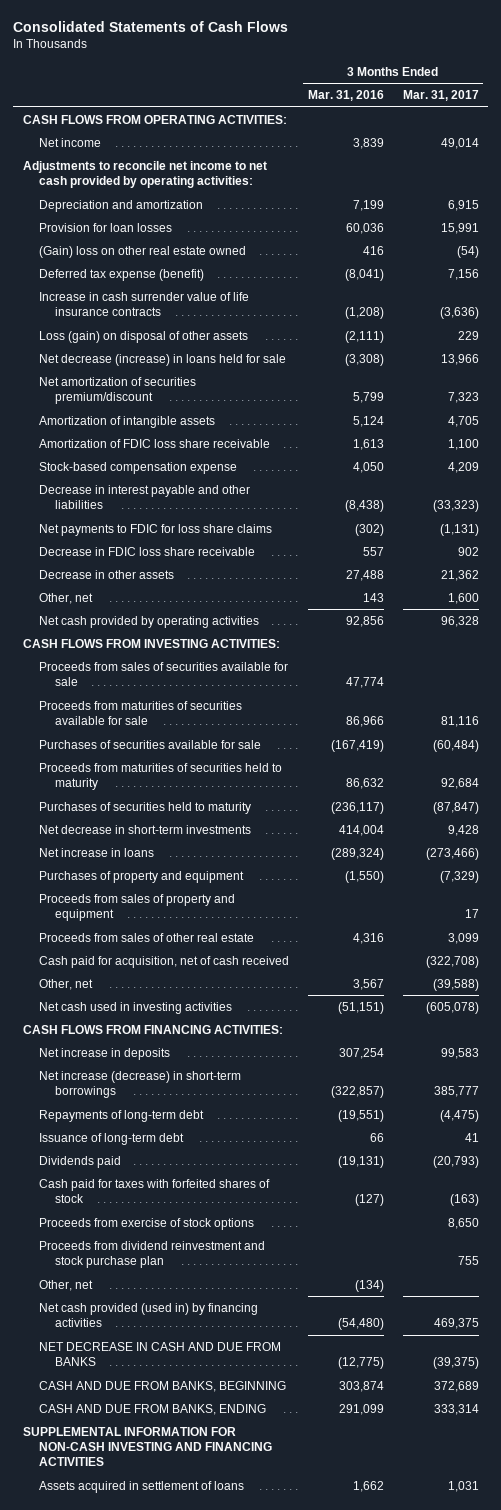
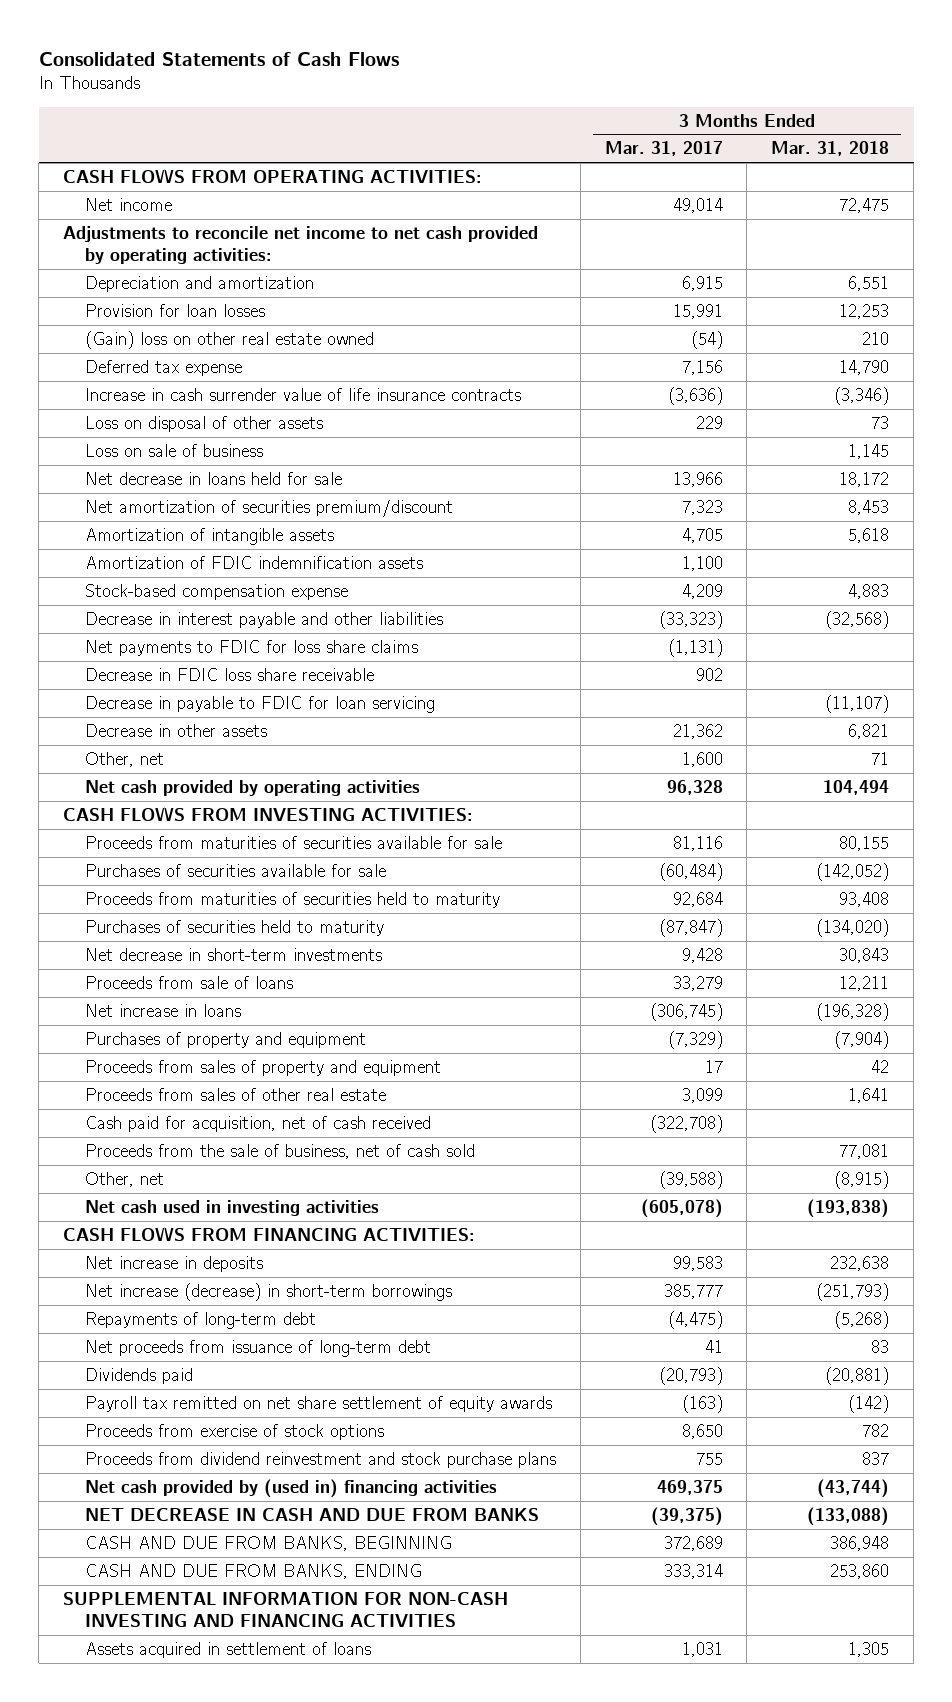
[307,90,384,102] Mar. 31, 2016 -> none
none -> [771,141,890,157] Mar. 31, 2018
[38,268,204,281] Deferred tax expense (benefit) -> [85,359,243,376] Deferred tax expense
[38,330,248,343] Loss (gain) on disposal of other assets -> [85,415,324,432] Loss on disposal of other assets
none -> [85,443,264,457] Loss on sale of business
[38,353,286,366] Net decrease (increase) in loans held for sale -> [85,471,343,485] Net decrease in loans held for sale
[38,438,270,448] Amortization of FDIC loss share receivable -> [85,555,424,569] Amortization of FDIC indemnification assets
none -> [85,695,436,713] Decrease in payable to FDIC for loan servicing
[38,661,288,686] Proceeds from sales of securities available for sale -> none
none -> [85,975,294,989] Proceeds from sale of loans
[425,847,479,860] (273,466) -> [649,1002,723,1021] (306,745)
none -> [85,1143,476,1159] Proceeds from the sale of business, net of cash sold
[38,1132,184,1145] Issuance of long-term debt -> [85,1339,432,1357] Net proceeds from issuance of long-term debt
[38,1178,270,1203] Cash paid for taxes with forfeited shares of stock -> [85,1395,553,1412] Payroll tax remitted on net share settlement of equity awards
[38,1279,93,1291] Other, net -> none
[38,1240,265,1268] Proceeds from dividend reinvestment and stock purchase plan -> [85,1451,557,1468] Proceeds from dividend reinvestment and stock purchase plans
[38,1302,258,1327] Net cash provided (used in) by financing activities -> [85,1478,498,1498] Net cash provided by (used in) financing activities

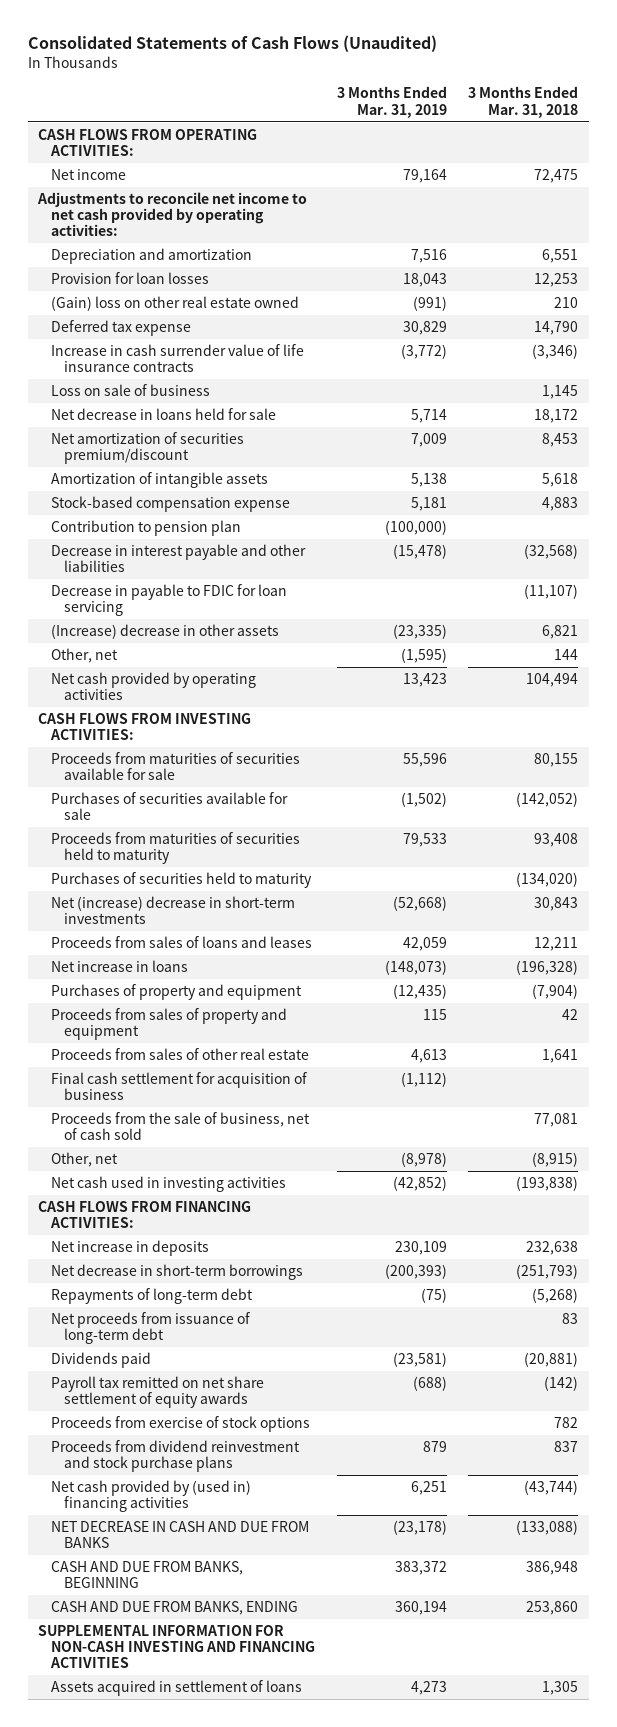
[38,51,399,66] Consolidated Statements of Cash Flows -> [27,35,437,53] Consolidated Statements of Cash Flows (Unaudited)
[604,141,723,157] Mar. 31, 2017 -> none
none -> [336,86,447,118] 3 Months Ended Mar. 31, 2019
[85,415,324,432] Loss on disposal of other assets -> none
[85,555,424,569] Amortization of FDIC indemnification assets -> none
none -> [51,519,242,536] Contribution to pension plan
[85,639,419,656] Net payments to FDIC for loss share claims -> none
[85,667,375,681] Decrease in FDIC loss share receivable -> none
[85,723,268,737] Decrease in other assets -> [51,623,280,639] (Increase) decrease in other assets
[871,751,890,765] 71 -> [554,648,579,660] 144
[85,947,383,961] Net decrease in short-term investments -> [51,895,296,925] Net (increase) decrease in short-term investments
[85,975,294,989] Proceeds from sale of loans -> [51,935,313,948] Proceeds from sales of loans and leases
[85,1115,432,1132] Cash paid for acquisition, net of cash received -> none
none -> [51,1071,308,1101] Final cash settlement for acquisition of business
[85,1282,453,1301] Net increase (decrease) in short-term borrowings -> [51,1263,304,1280] Net decrease in short-term borrowings

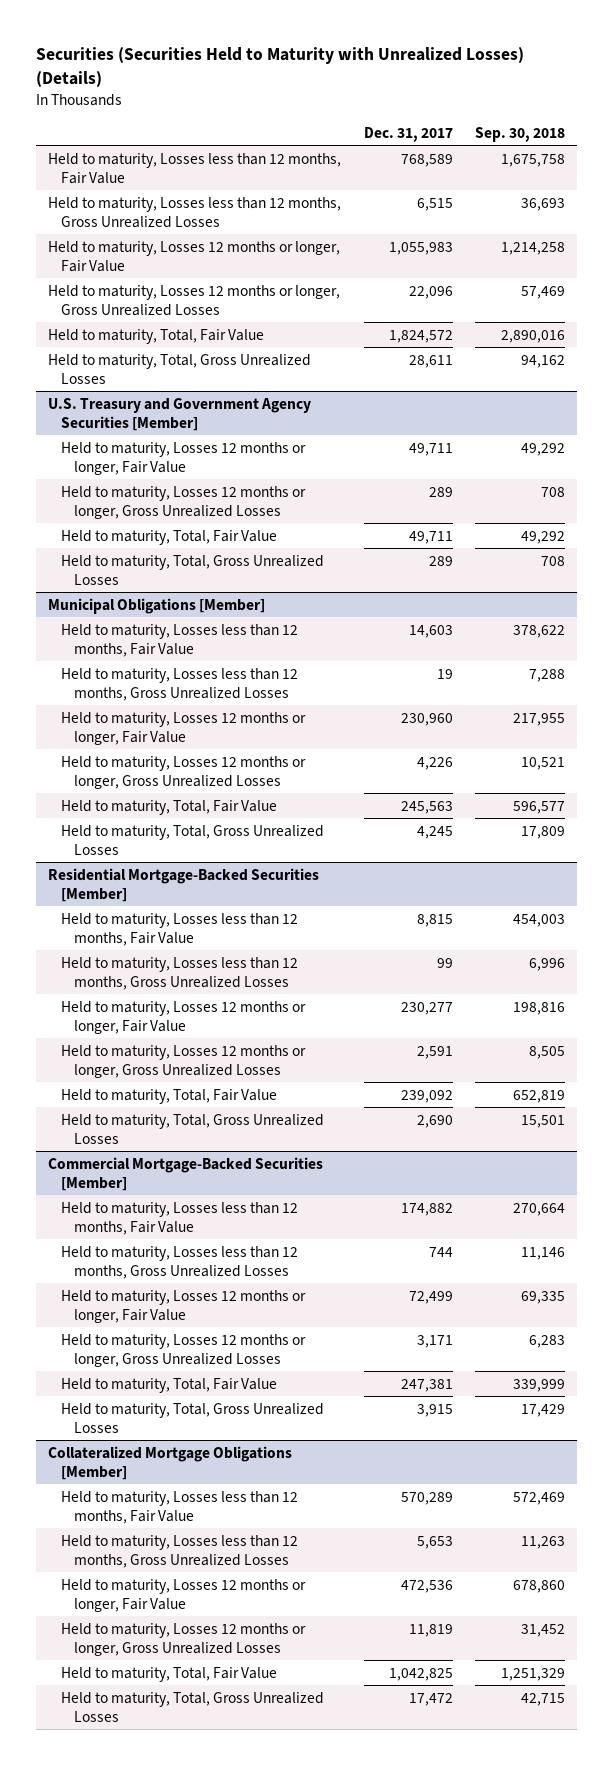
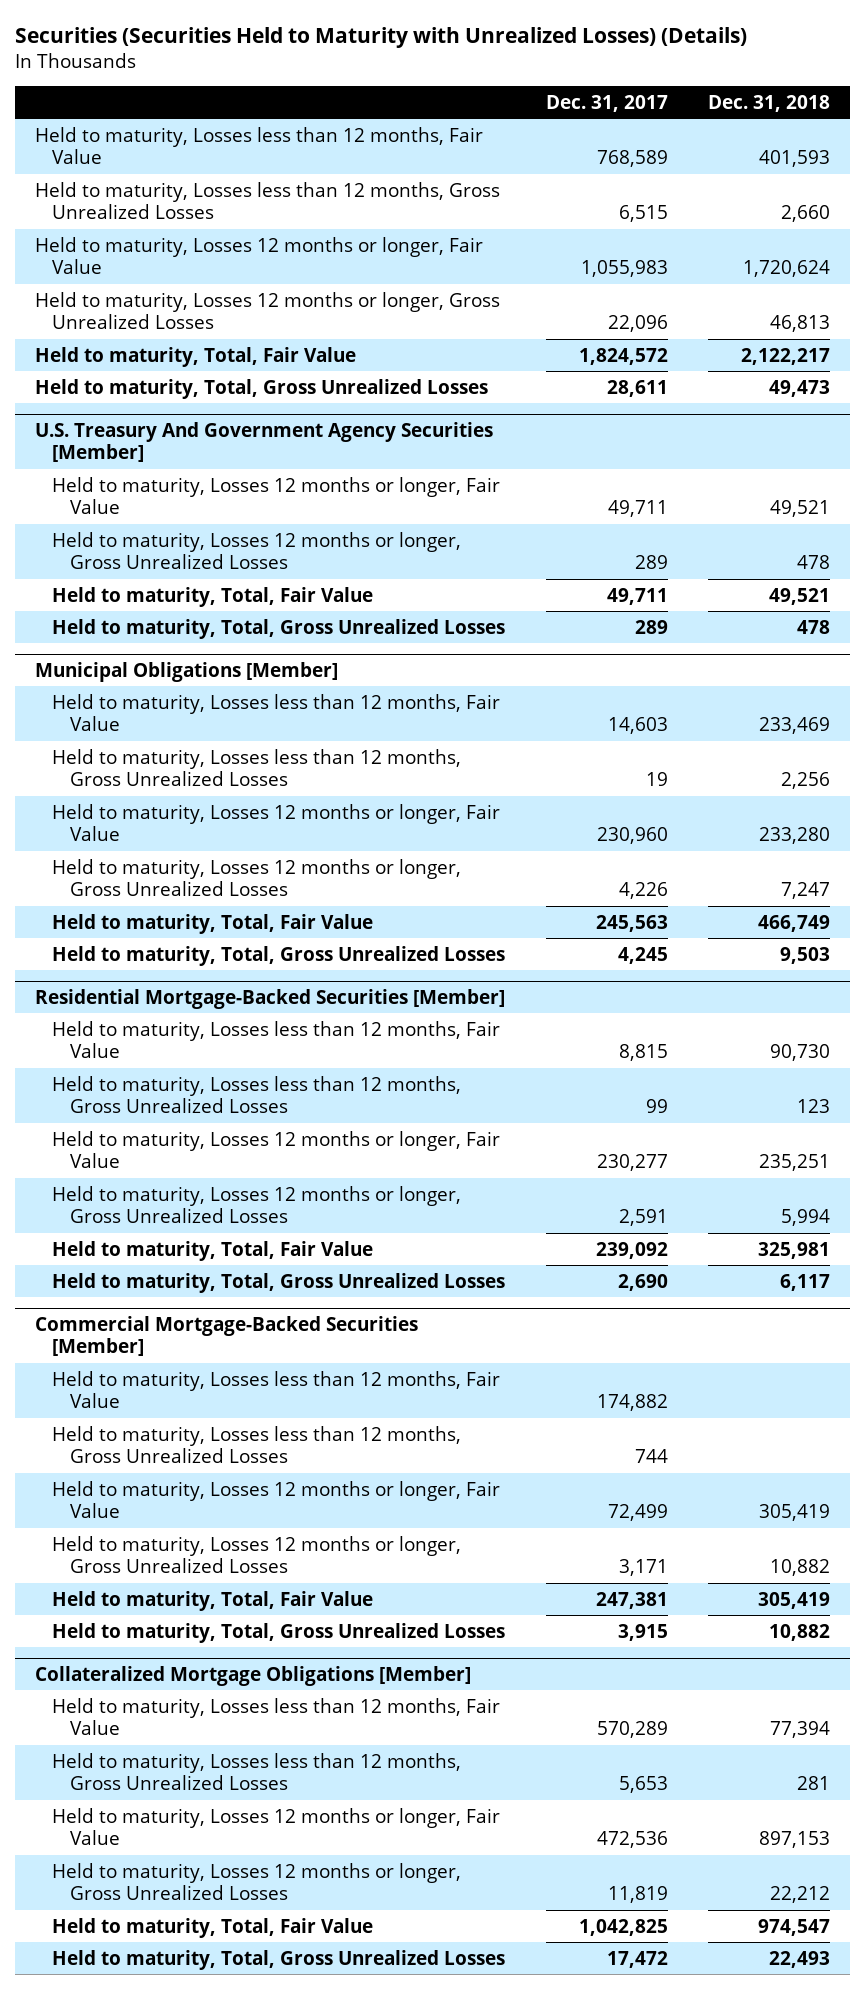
[475,127,566,143] Sep. 30, 2018 -> none
none -> [708,94,831,112] Dec. 31, 2018
[47,397,311,431] U.S. Treasury and Government Agency Securities [Member] -> [35,421,494,463] U.S. Treasury And Government Agency Securities [Member]

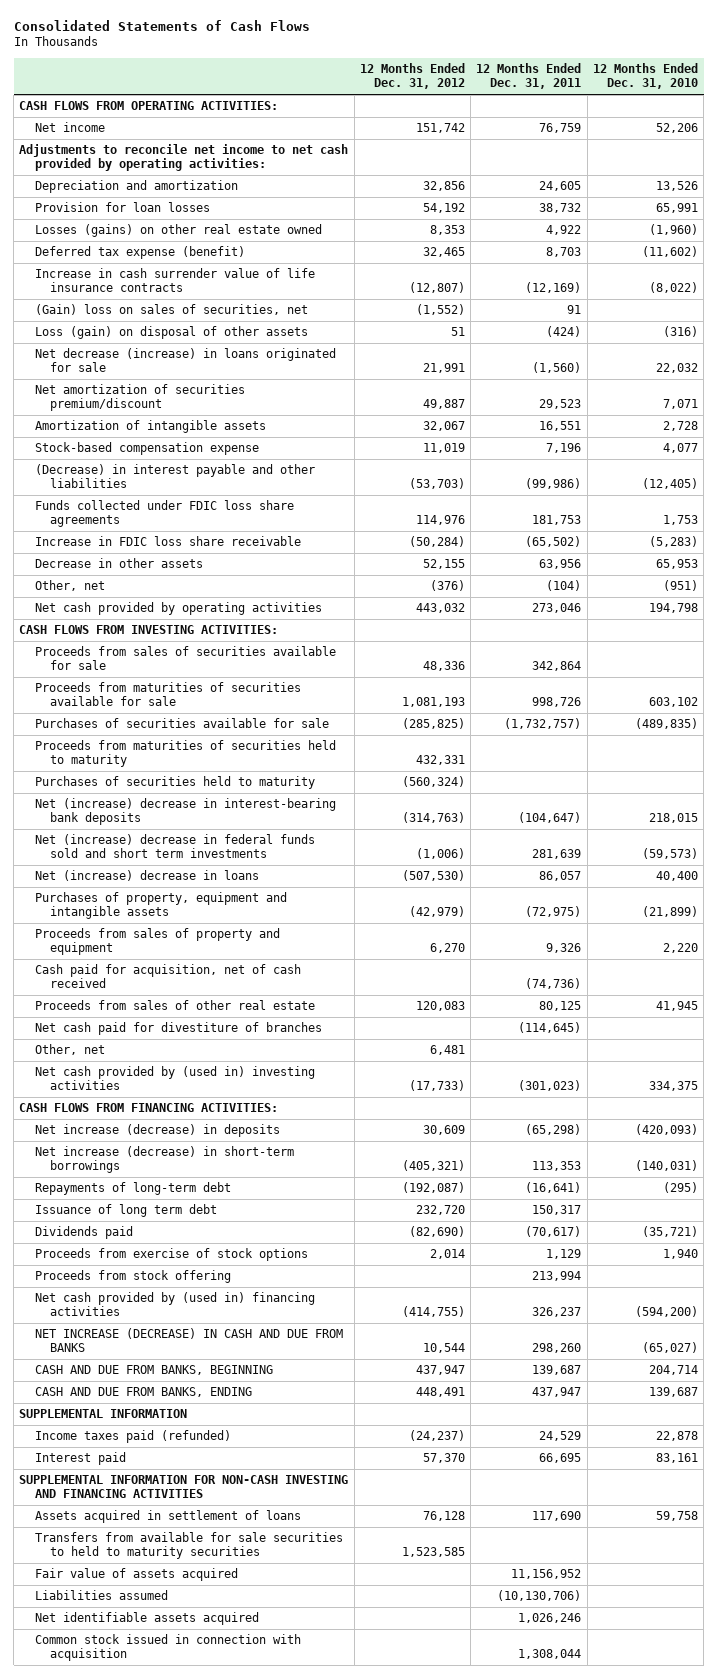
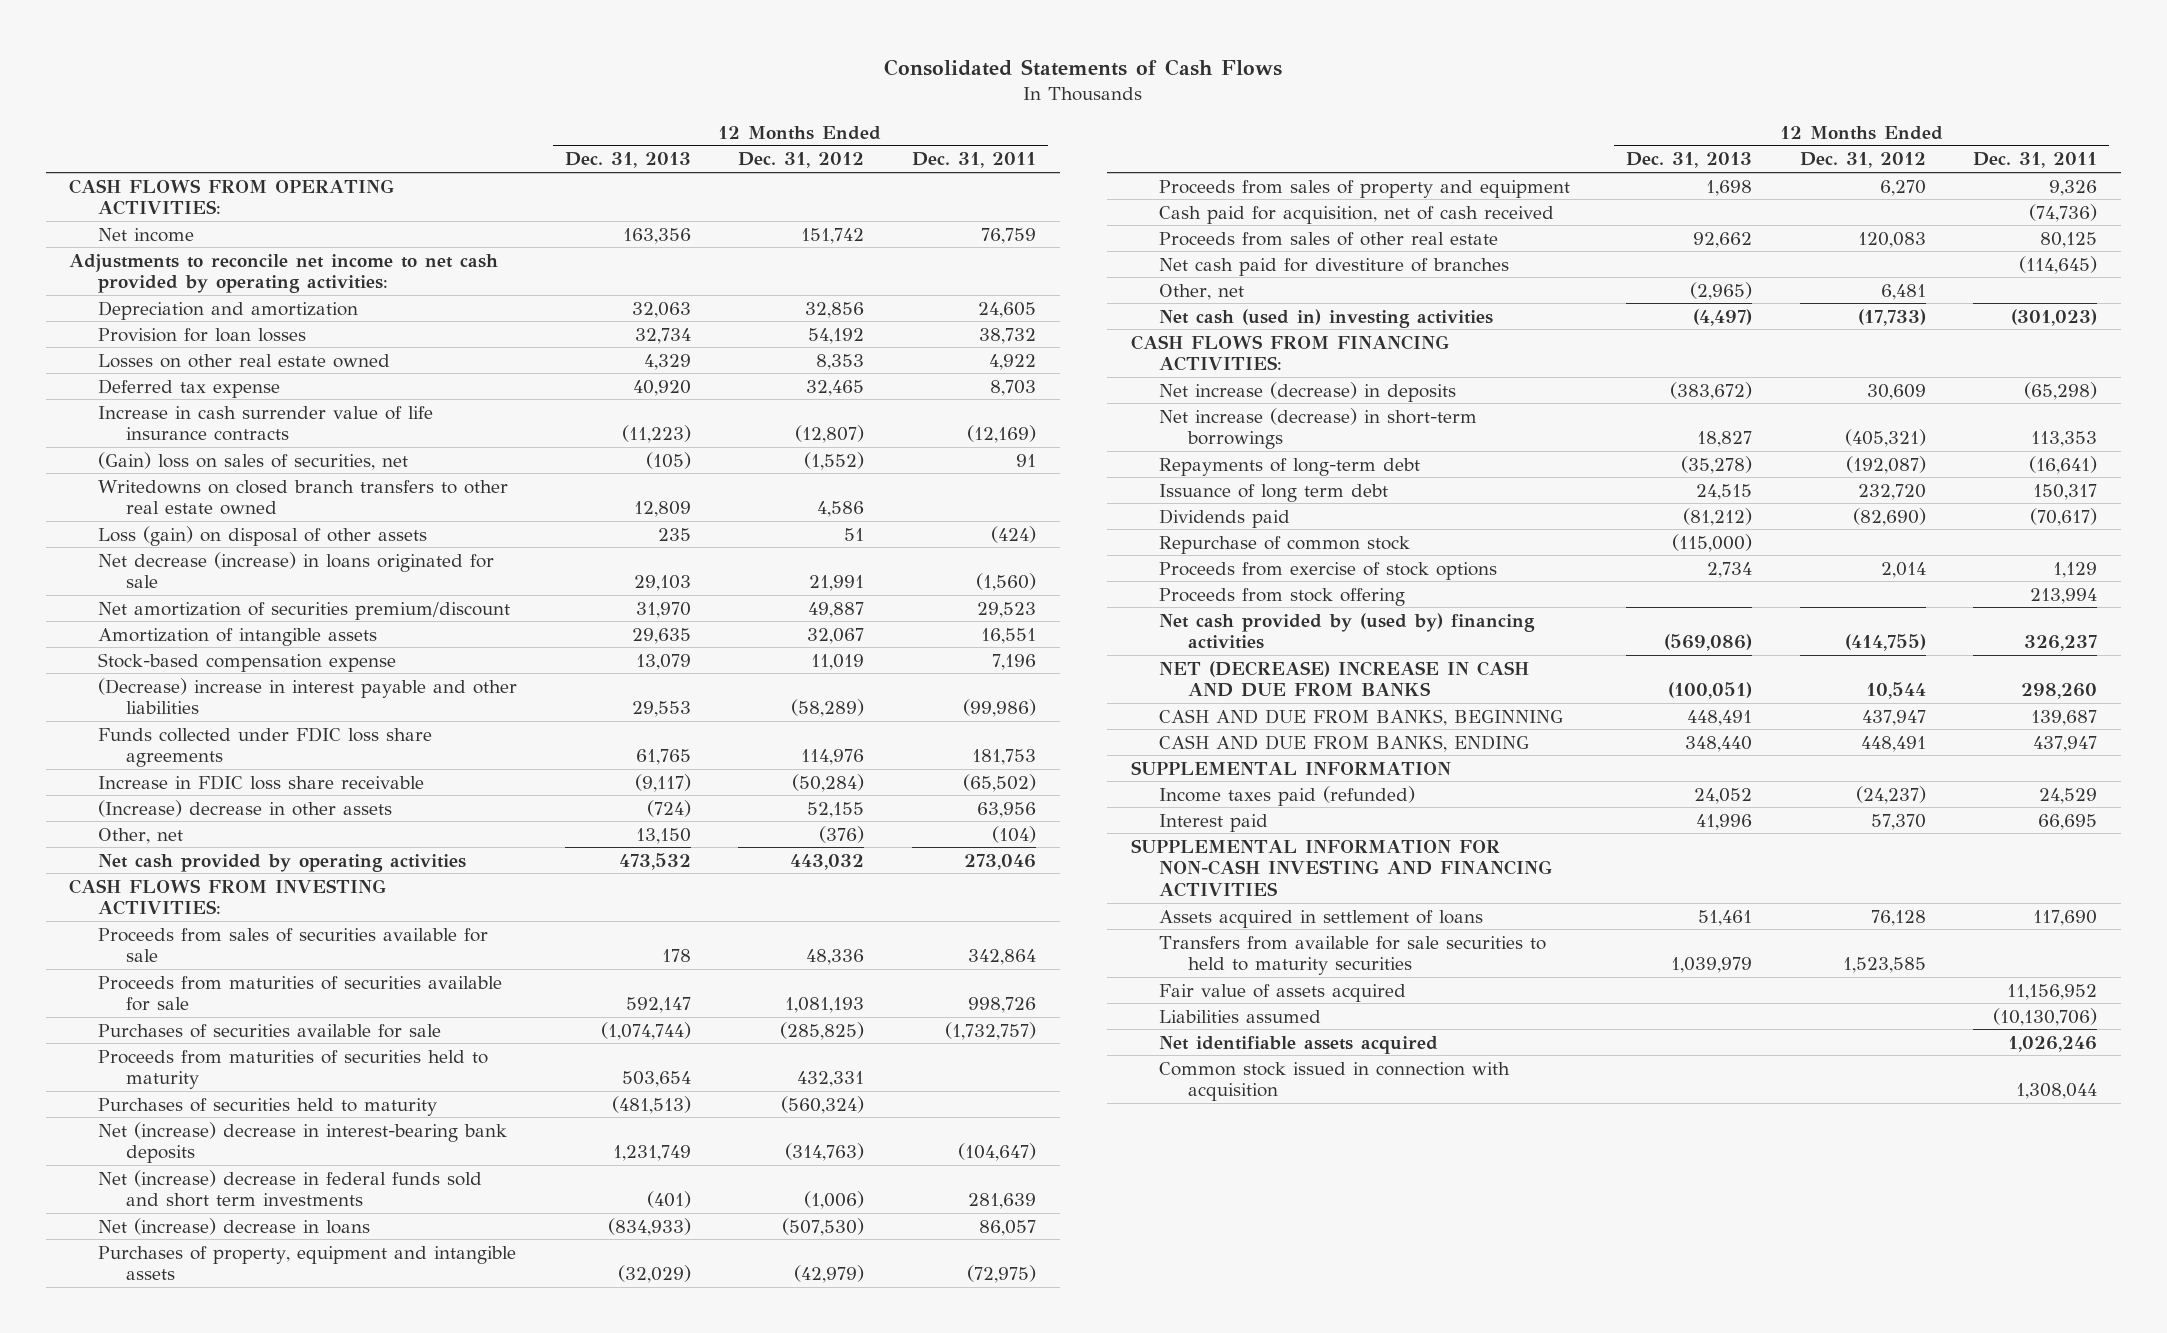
[592,62,698,90] 12 Months Ended Dec. 31, 2010 -> none
none -> [564,152,691,169] Dec. 31, 2013
[34,224,322,238] Losses (gains) on other real estate owned -> [97,353,390,368] Losses on other real estate owned
[34,246,245,260] Deferred tax expense (benefit) -> [97,378,280,398] Deferred tax expense
none -> [97,479,508,516] Writedowns on closed branch transfers to other real estate owned
[34,464,315,489] (Decrease) in interest payable and other liabilities -> [97,677,517,715] (Decrease) increase in interest payable and other liabilities
[408,478,465,490] (53,703) -> [791,699,865,718] (58,289)
[34,558,203,569] Decrease in other assets -> [97,799,392,817] (Increase) decrease in other assets
[34,1066,315,1091] Net cash provided by (used in) investing activities -> [1159,308,1494,328] Net cash (used in) investing activities
none -> [1159,535,1411,554] Repurchase of common stock
[34,1292,315,1317] Net cash provided by (used in) financing activities -> [1159,612,1536,650] Net cash provided by (used by) financing activities
[34,1328,343,1353] NET INCREASE (DECREASE) IN CASH AND DUE FROM BANKS -> [1159,660,1530,698] NET (DECREASE) INCREASE IN CASH AND DUE FROM BANKS

